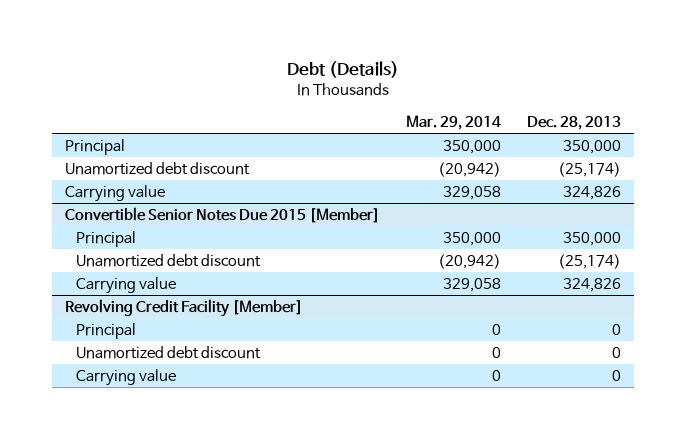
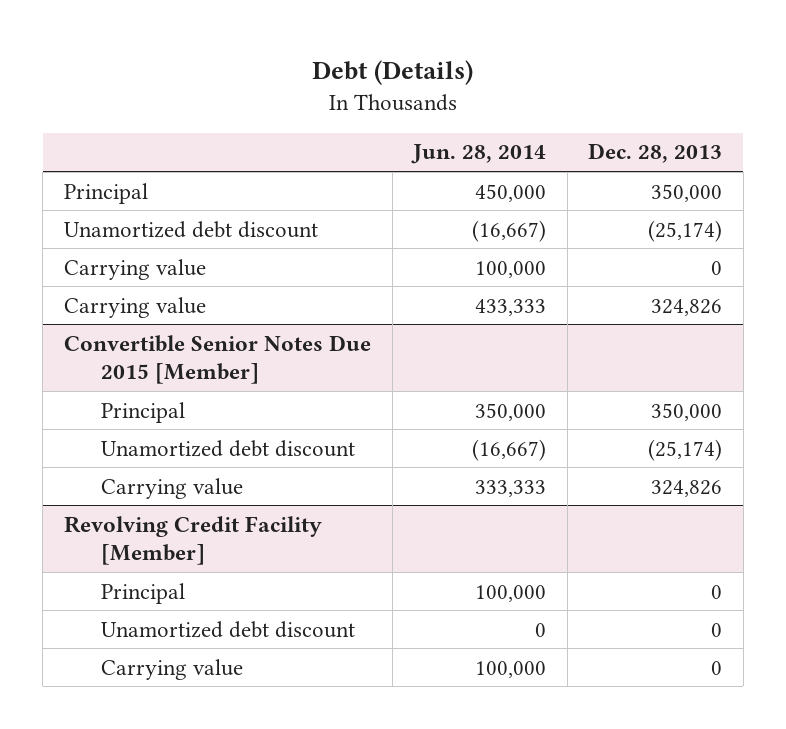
[405,114,501,130] Mar. 29, 2014 -> none
none -> [411,144,547,165] Jun. 28, 2014
none -> [64,258,207,280] Carrying value

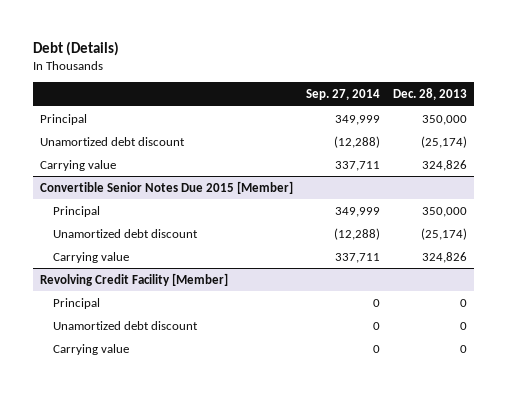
[411,144,547,165] Jun. 28, 2014 -> none
none -> [306,89,381,101] Sep. 27, 2014
[64,258,207,280] Carrying value -> none

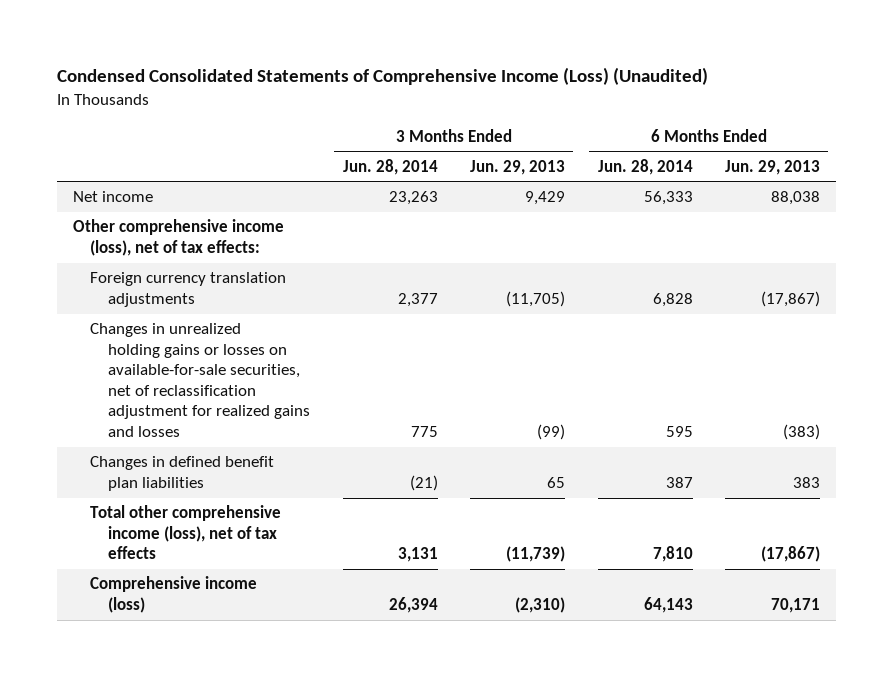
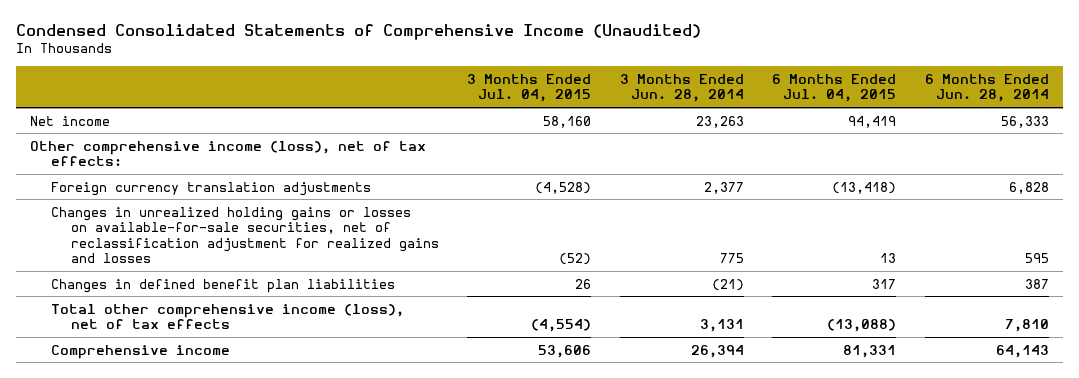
[56,67,708,86] Condensed Consolidated Statements of Comprehensive Income (Loss) (Unaudited) -> [15,23,701,40] Condensed Consolidated Statements of Comprehensive Income (Unaudited)
[470,159,566,175] Jun. 29, 2013 -> none
[725,159,821,175] Jun. 29, 2013 -> none
none -> [467,73,592,103] 3 Months Ended Jul. 04, 2015
none -> [772,73,897,103] 6 Months Ended Jul. 04, 2015
[90,576,258,613] Comprehensive income (loss) -> [50,344,230,359] Comprehensive income

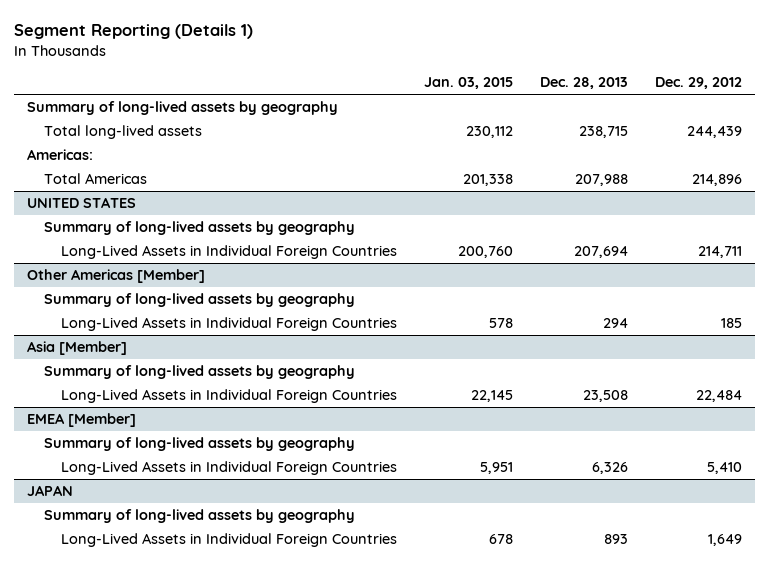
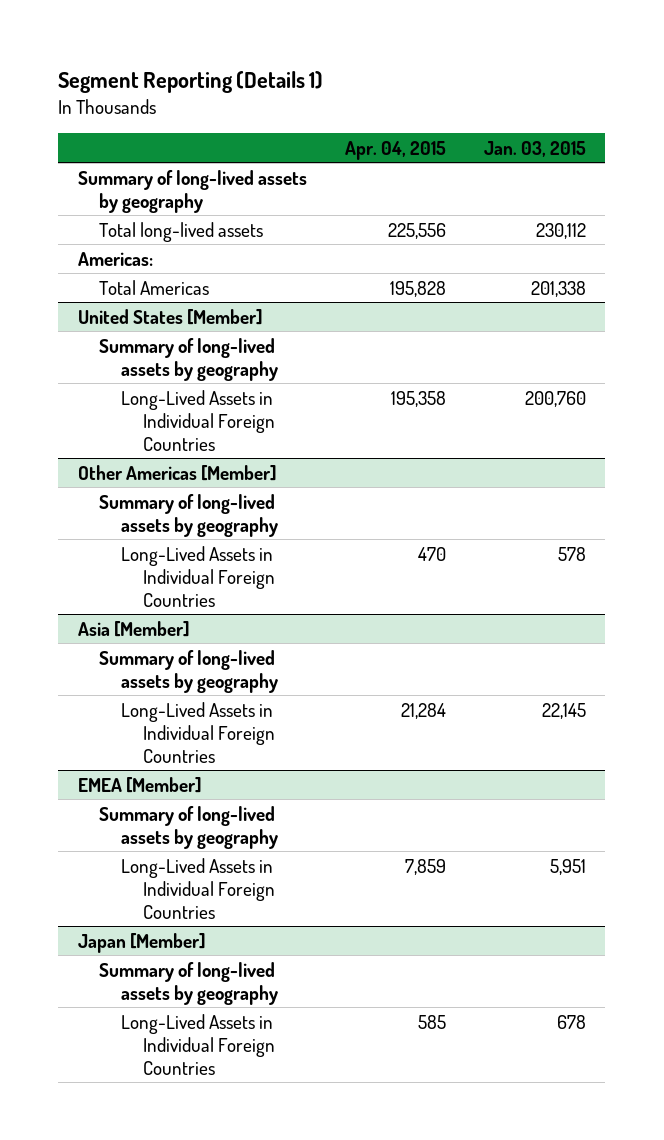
[539,77,628,90] Dec. 28, 2013 -> none
[654,77,742,90] Dec. 29, 2012 -> none
none -> [344,140,446,160] Apr. 04, 2015
[27,197,137,209] UNITED STATES -> [77,308,263,325] United States [Member]
[27,485,74,497] JAPAN -> [77,932,206,953] Japan [Member]

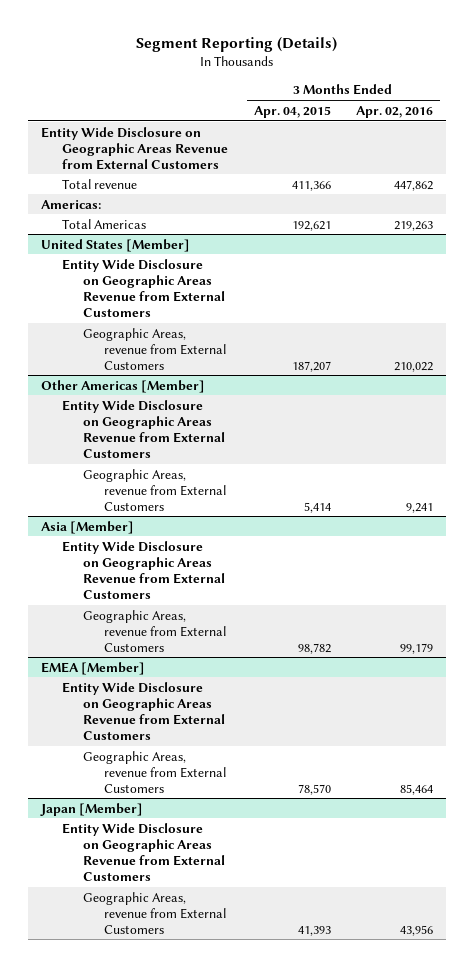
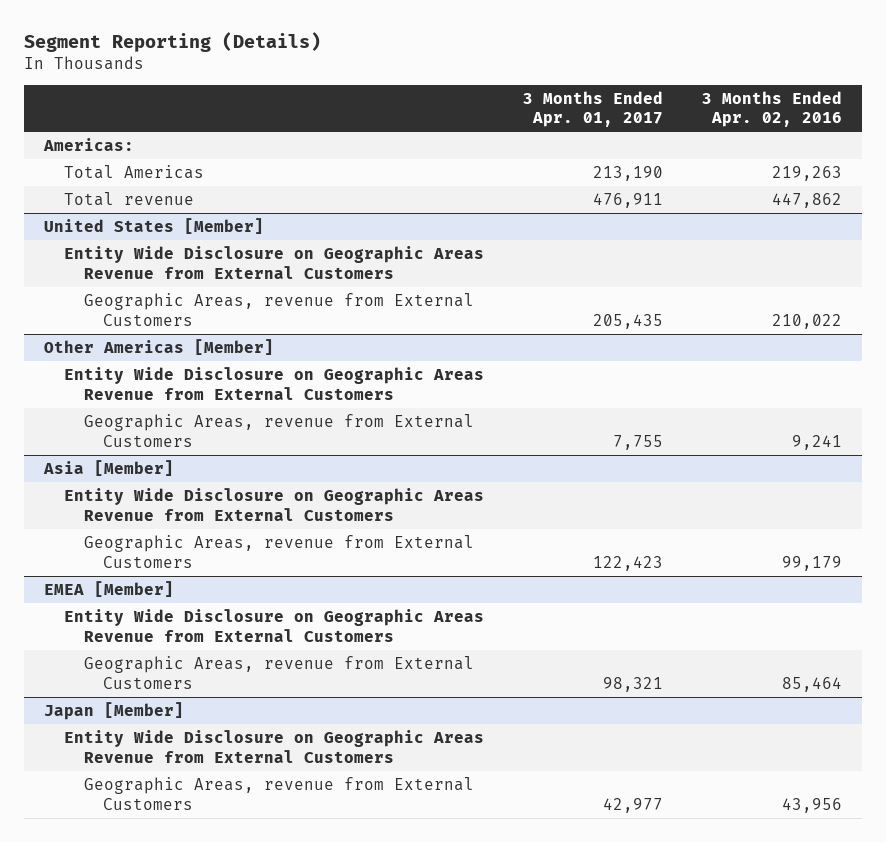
[253,105,331,118] Apr. 04, 2015 -> none
none -> [522,90,663,128] 3 Months Ended Apr. 01, 2017
[40,126,228,170] Entity Wide Disclosure on Geographic Areas Revenue from External Customers -> none
[61,178,137,189] Total revenue -> [63,192,194,207] Total revenue

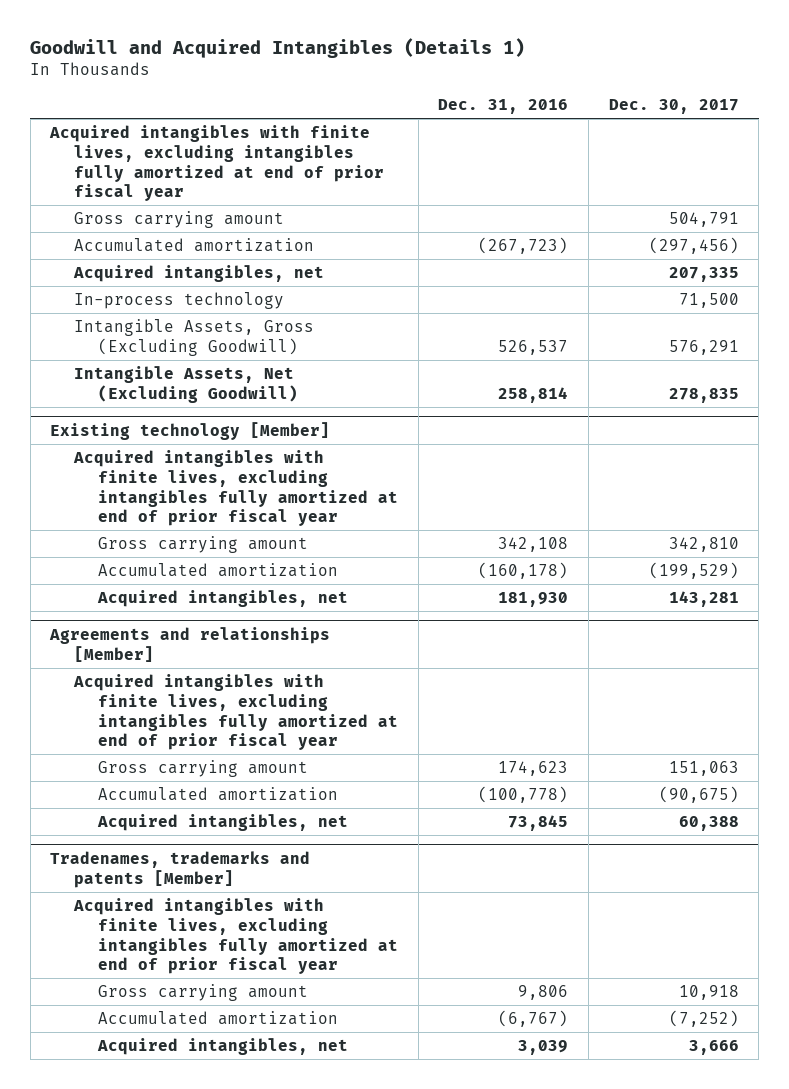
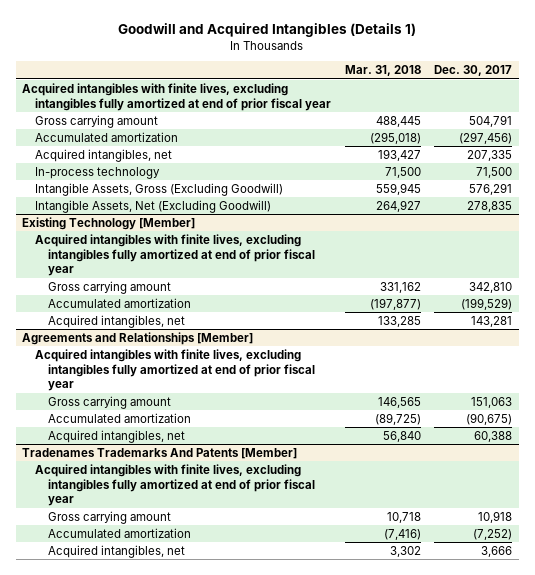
[438,99,569,115] Dec. 31, 2016 -> none
none -> [344,65,421,77] Mar. 31, 2018
[50,421,331,440] Existing technology [Member] -> [22,216,196,230] Existing Technology [Member]
[49,626,331,662] Agreements and relationships [Member] -> [22,331,254,345] Agreements and Relationships [Member]
[50,850,311,888] Tradenames, trademarks and patents [Member] -> [22,447,298,459] Tradenames Trademarks And Patents [Member]

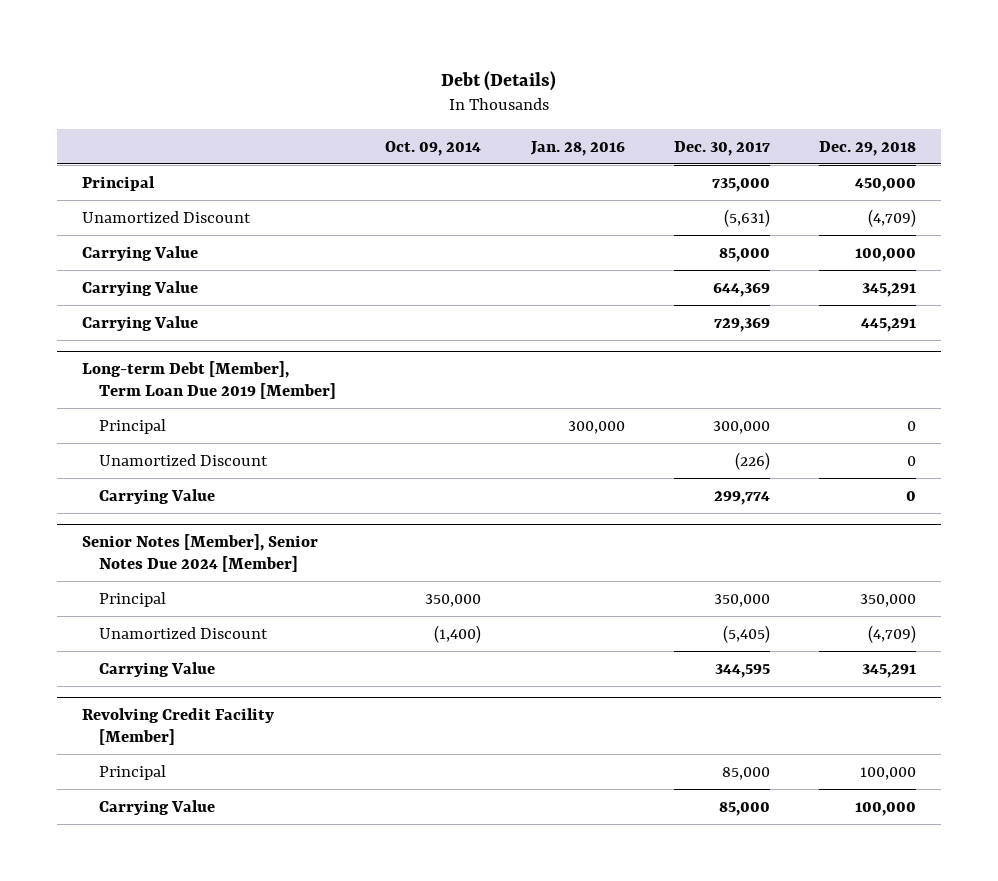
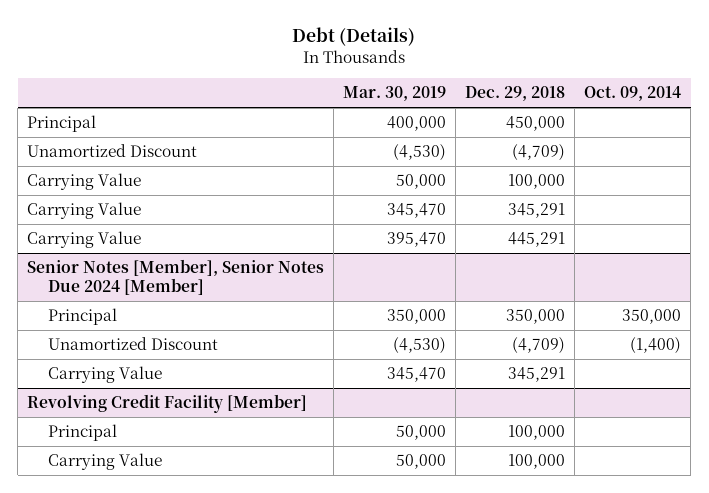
[529,140,625,156] Jan. 28, 2016 -> none
[673,140,770,156] Dec. 30, 2017 -> none
none -> [343,86,447,102] Mar. 30, 2019
[81,360,337,399] Long-term Debt [Member], Term Loan Due 2019 [Member] -> none
[99,418,167,434] Principal -> none
[99,453,269,466] Unamortized Discount -> none
[99,488,216,504] Carrying Value -> none

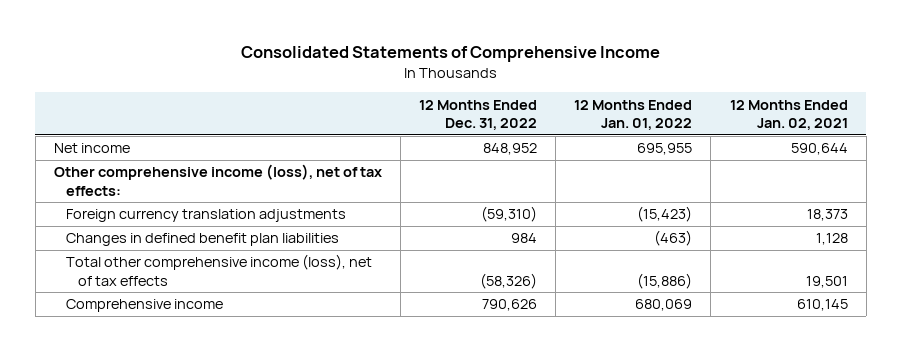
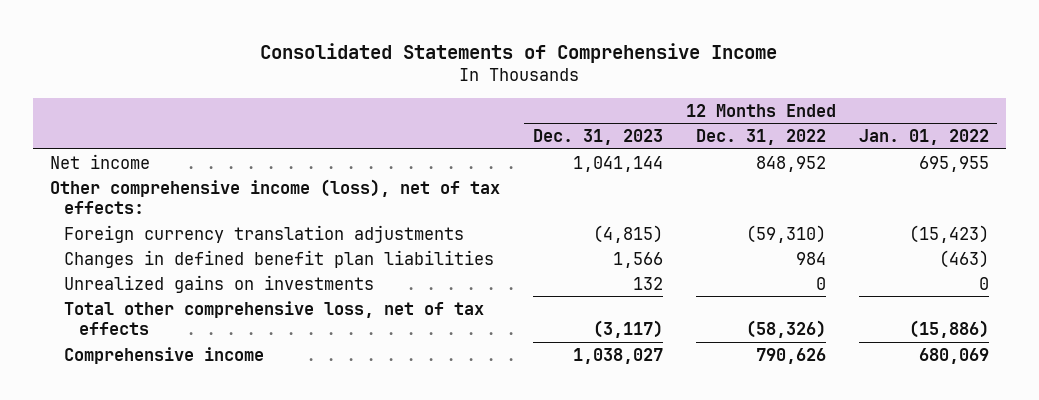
[729,99,848,130] 12 Months Ended Jan. 02, 2021 -> none
none -> [532,128,663,145] Dec. 31, 2023
none -> [64,274,375,293] Unrealized gains on investments
[66,254,373,286] Total other comprehensive income (loss), net of tax effects -> [64,300,485,336] Total other comprehensive loss, net of tax effects

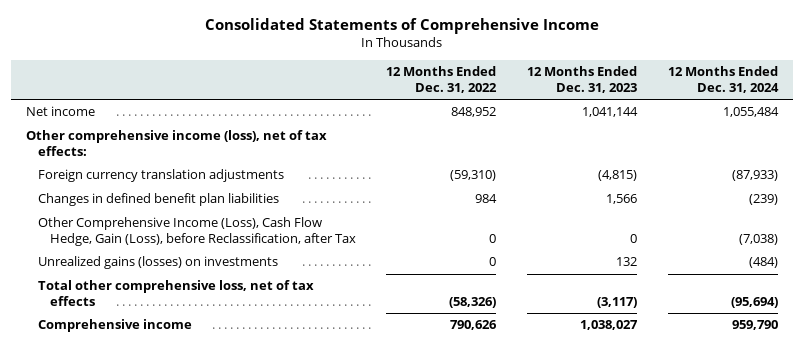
[859,128,990,145] Jan. 01, 2022 -> none
none -> [667,66,779,93] 12 Months Ended Dec. 31, 2024
none -> [38,217,356,246] Other Comprehensive Income (Loss), Cash Flow Hedge, Gain (Loss), before Reclassification, after Tax
[64,274,375,293] Unrealized gains on investments -> [38,256,279,270] Unrealized gains (losses) on investments

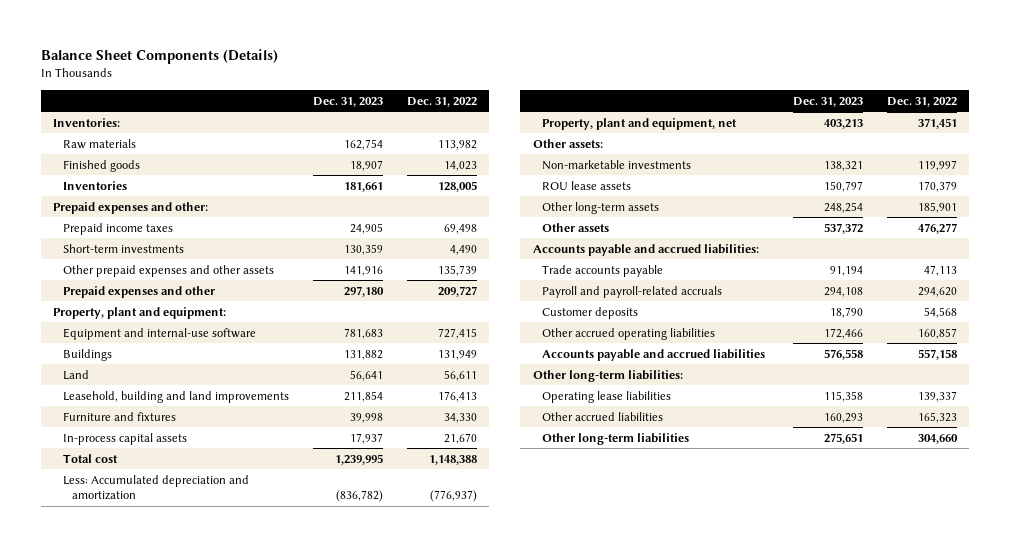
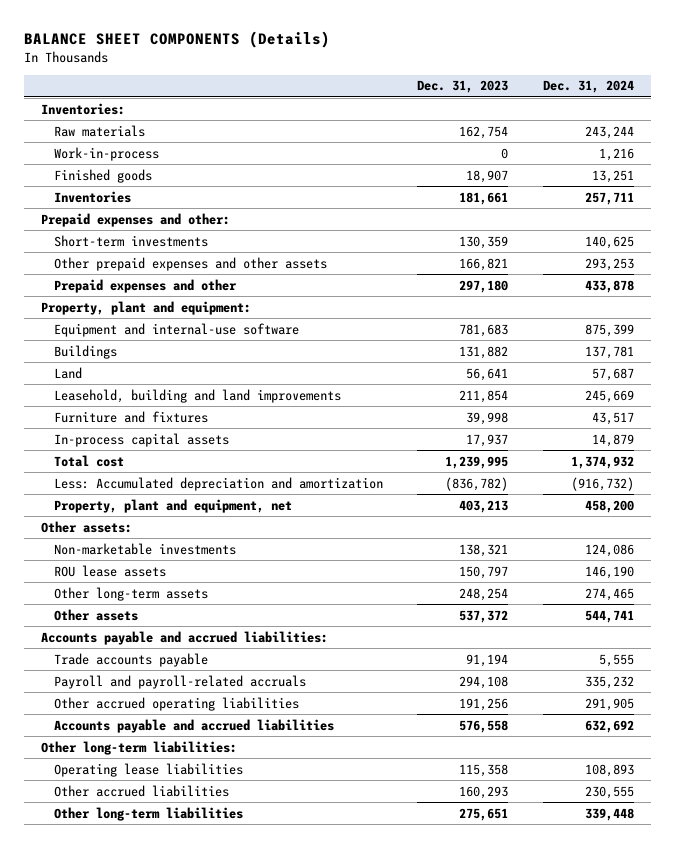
[40,49,278,65] Balance Sheet Components (Details) -> [23,30,330,48] BALANCE SHEET COMPONENTS (Details)
[406,96,477,107] Dec. 31, 2022 -> none
none -> [542,80,634,94] Dec. 31, 2024
none -> [53,146,159,161] Work-in-process
[62,222,173,235] Prepaid income taxes -> none
[343,265,383,276] 141,916 -> [459,257,509,271] 166,821
[542,306,639,319] Customer deposits -> none
[823,327,863,339] 172,466 -> [459,697,509,711] 191,256

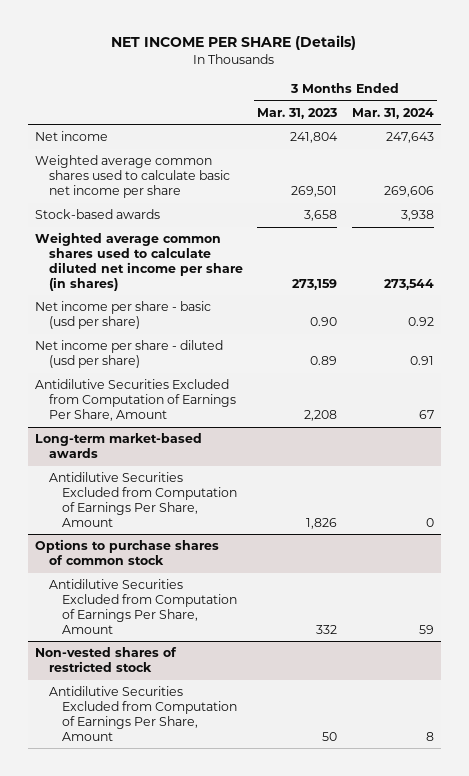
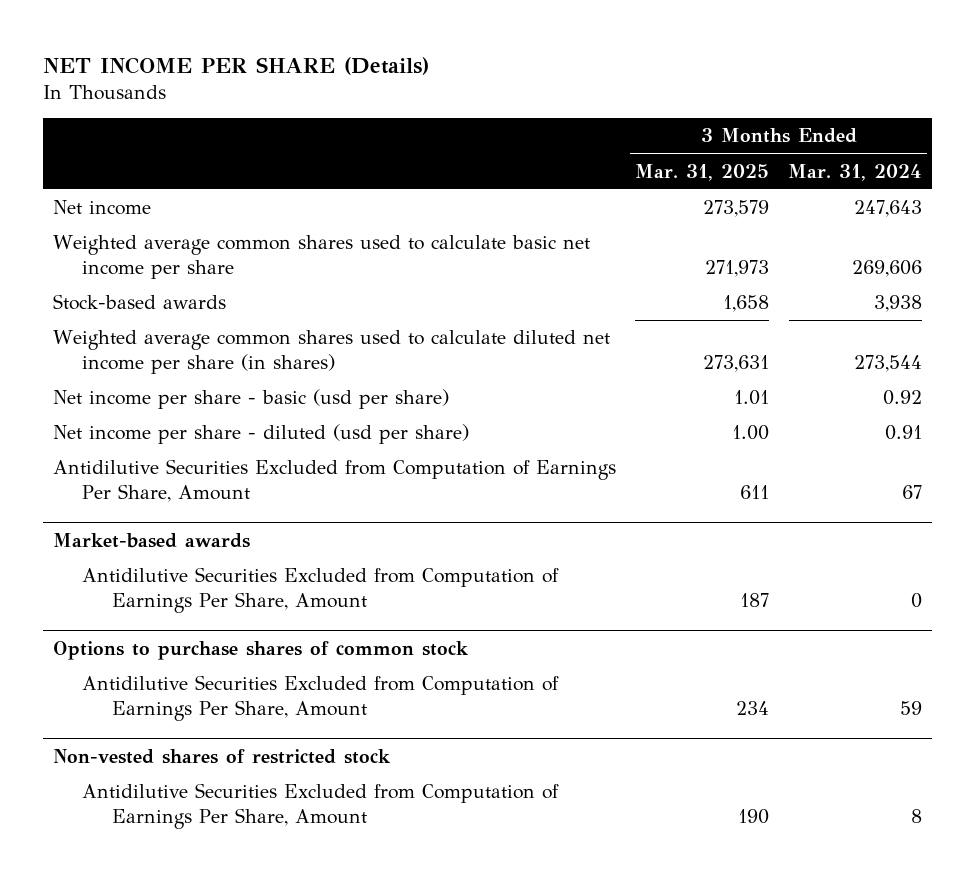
[257,107,338,119] Mar. 31, 2023 -> none
none -> [635,163,770,181] Mar. 31, 2025
[35,433,203,459] Long-term market-based awards -> [52,532,250,548] Market-based awards

